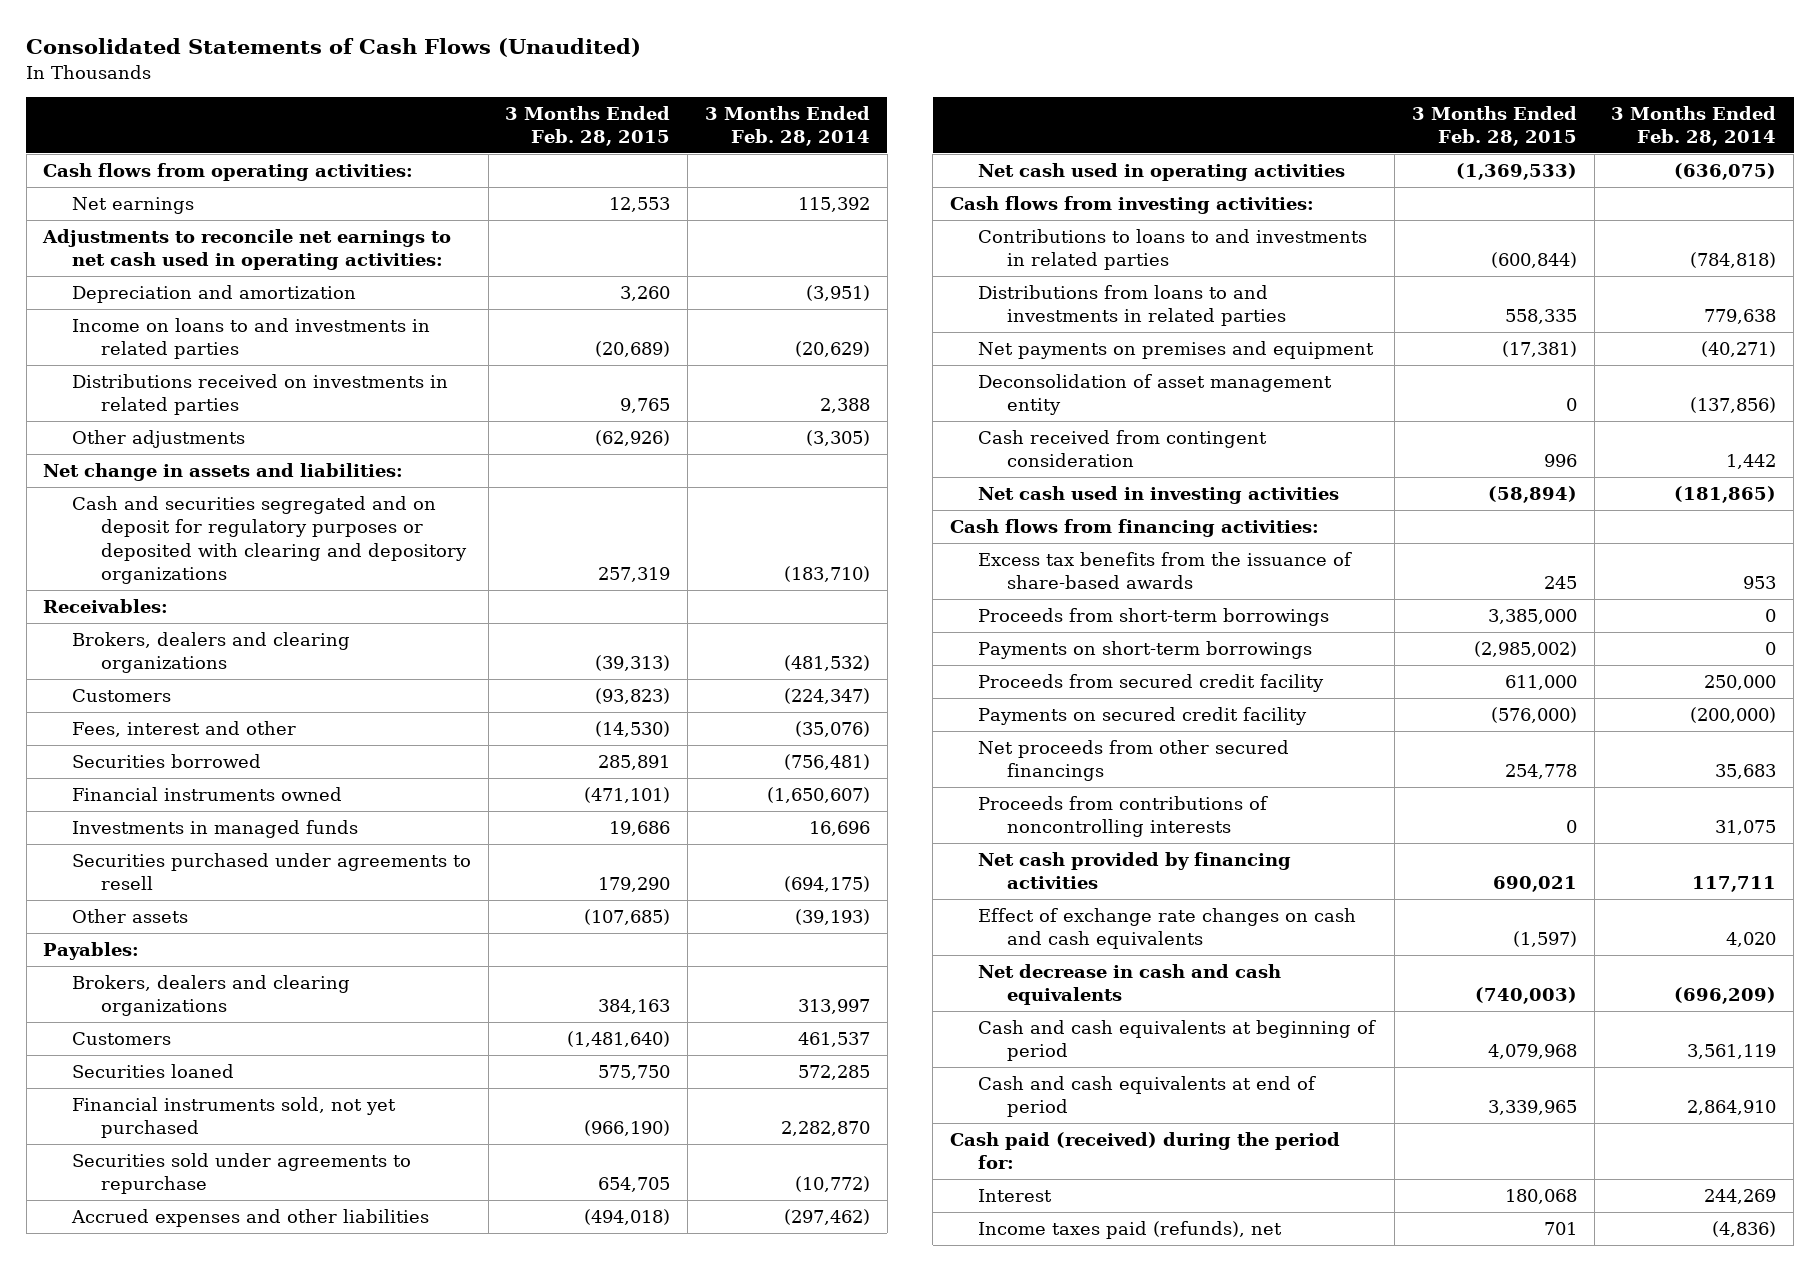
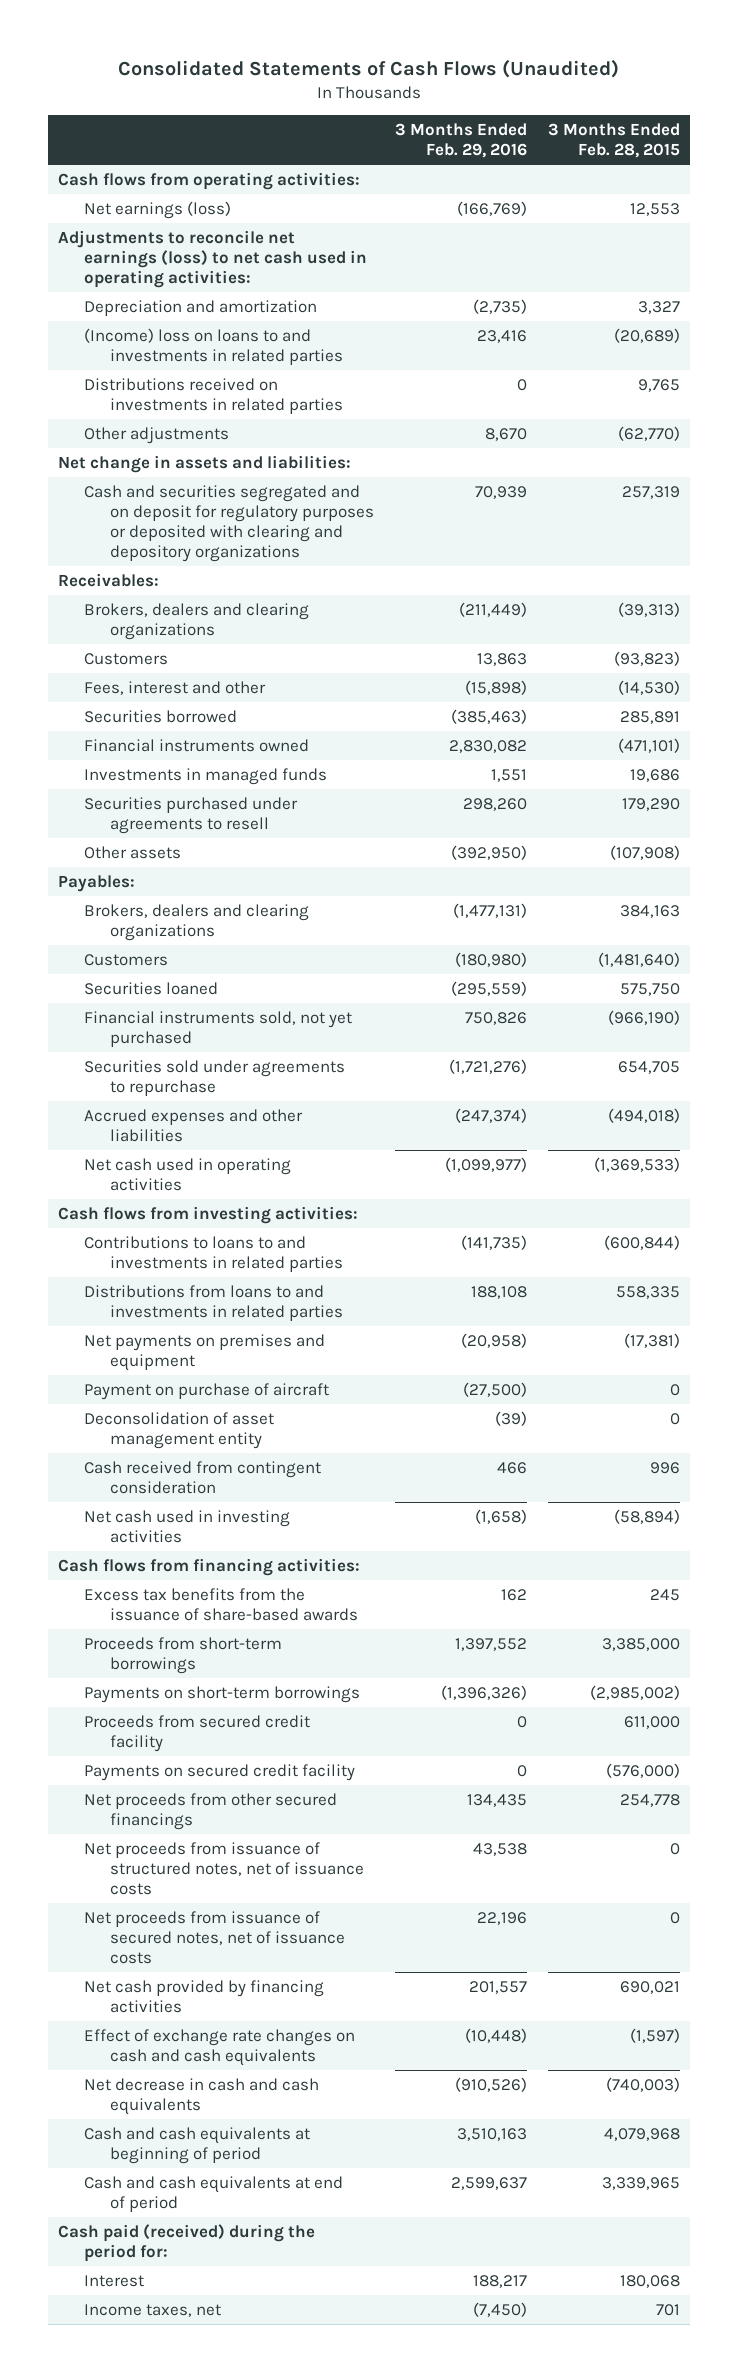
[704,105,870,147] 3 Months Ended Feb. 28, 2014 -> none
none -> [394,123,527,159] 3 Months Ended Feb. 29, 2016
[71,196,194,214] Net earnings -> [84,201,232,220] Net earnings (loss)
[42,228,452,271] Adjustments to reconcile net earnings to net cash used in operating activities: -> [58,230,368,288] Adjustments to reconcile net earnings (loss) to net cash used in operating activities:
[620,285,671,301] 3,260 -> [637,301,680,315] 3,327
[71,317,430,360] Income on loans to and investments in related parties -> [84,328,344,365] (Income) loss on loans to and investments in related parties
[595,429,671,446] (62,926) -> [617,426,680,442] (62,770)
[584,908,671,925] (107,685) -> [609,845,680,861] (107,908)
none -> [84,1383,330,1401] Payment on purchase of aircraft
[978,795,1269,838] Proceeds from contributions of noncontrolling interests -> none
none -> [84,1842,365,1895] Net proceeds from issuance of structured notes, net of issuance costs
none -> [84,1911,346,1964] Net proceeds from issuance of secured notes, net of issuance costs
[978,1220,1283,1239] Income taxes paid (refunds), net -> [84,2304,222,2318] Income taxes, net

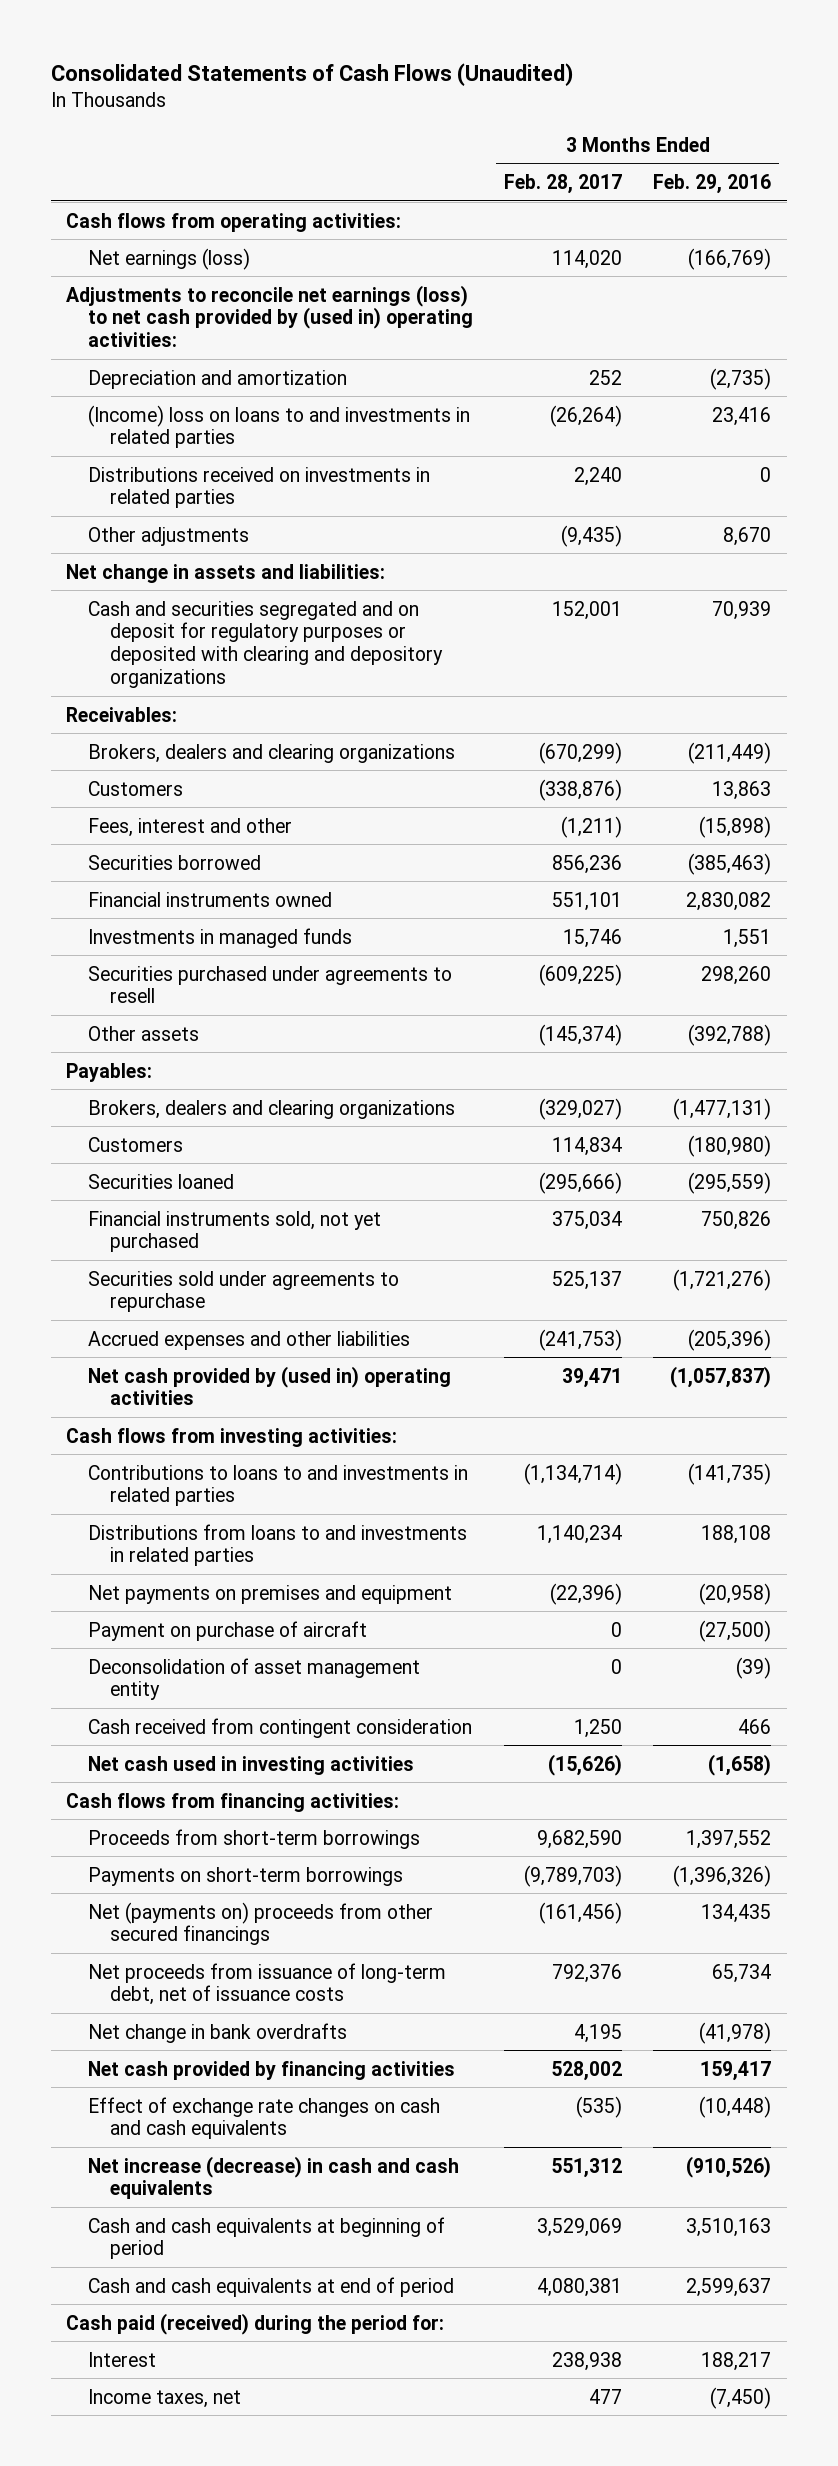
[547,123,680,159] 3 Months Ended Feb. 28, 2015 -> none
none -> [504,174,623,195] Feb. 28, 2017
[58,230,368,288] Adjustments to reconcile net earnings (loss) to net cash used in operating activities: -> [66,284,474,348] Adjustments to reconcile net earnings (loss) to net cash provided by (used in) operating activities:
[450,845,527,861] (392,950) -> [688,1023,772,1046] (392,788)
[454,1108,527,1124] (247,374) -> [688,1328,772,1351] (205,396)
[84,1158,292,1191] Net cash used in operating activities -> [88,1365,452,1406] Net cash provided by (used in) operating activities
[444,1157,527,1173] (1,099,977) -> [670,1365,772,1388] (1,057,837)
[84,1588,359,1621] Excess tax benefits from the issuance of share-based awards -> none
[84,1715,311,1752] Proceeds from secured credit facility -> none
[84,1764,356,1782] Payments on secured credit facility -> none
[84,1911,346,1964] Net proceeds from issuance of secured notes, net of issuance costs -> none
[84,1793,338,1830] Net proceeds from other secured financings -> [88,1901,434,1946] Net (payments on) proceeds from other secured financings
[84,1842,365,1895] Net proceeds from issuance of structured notes, net of issuance costs -> [88,1962,447,2006] Net proceeds from issuance of long-term debt, net of issuance costs
[472,1843,527,1857] 43,538 -> [712,1963,772,1983] 65,734
none -> [88,2022,348,2043] Net change in bank overdrafts
[468,1981,527,1995] 201,557 -> [700,2060,772,2081] 159,417
[84,2078,320,2115] Net decrease in cash and cash equivalents -> [88,2155,460,2200] Net increase (decrease) in cash and cash equivalents

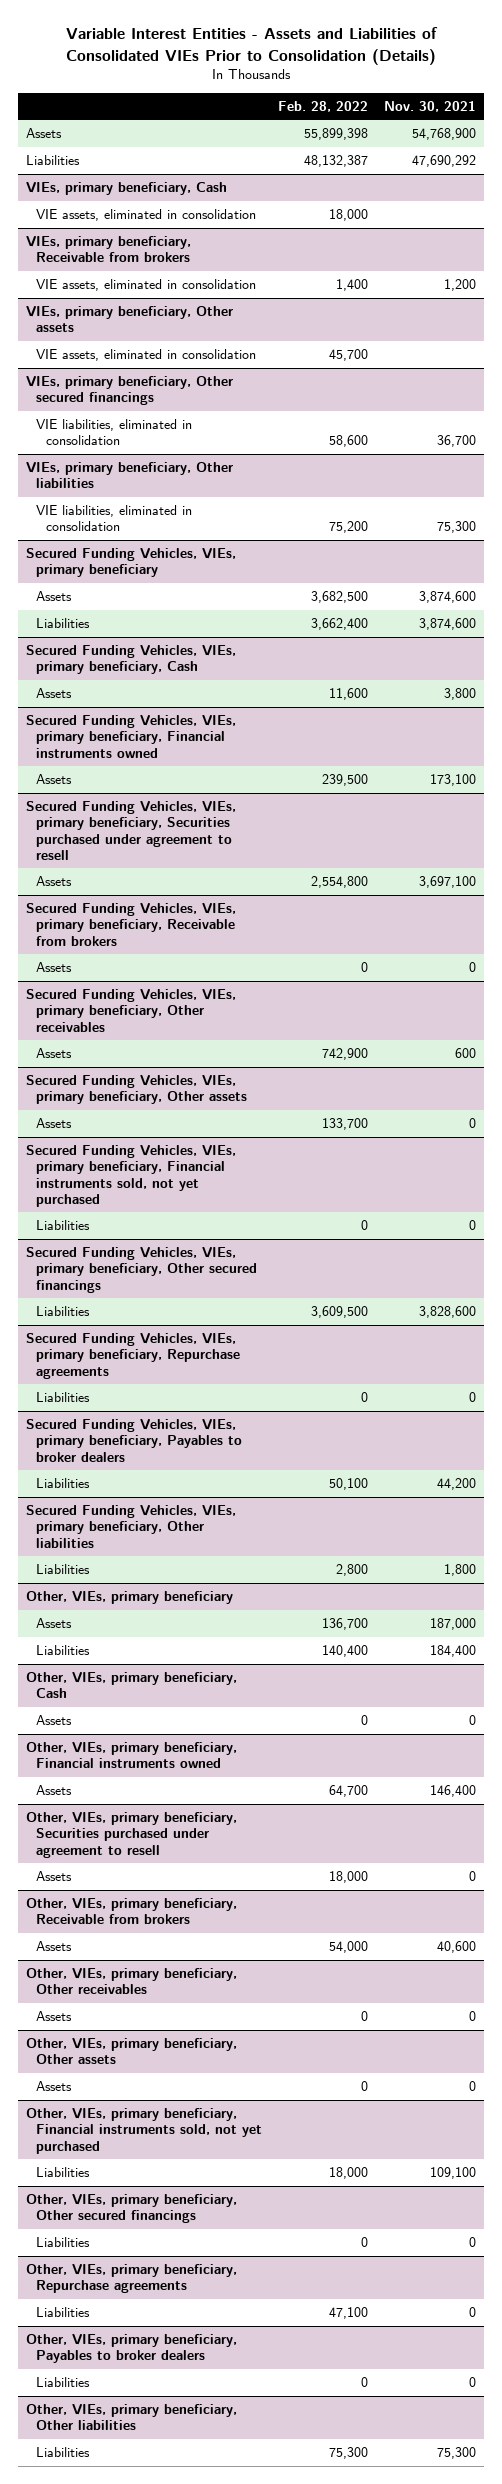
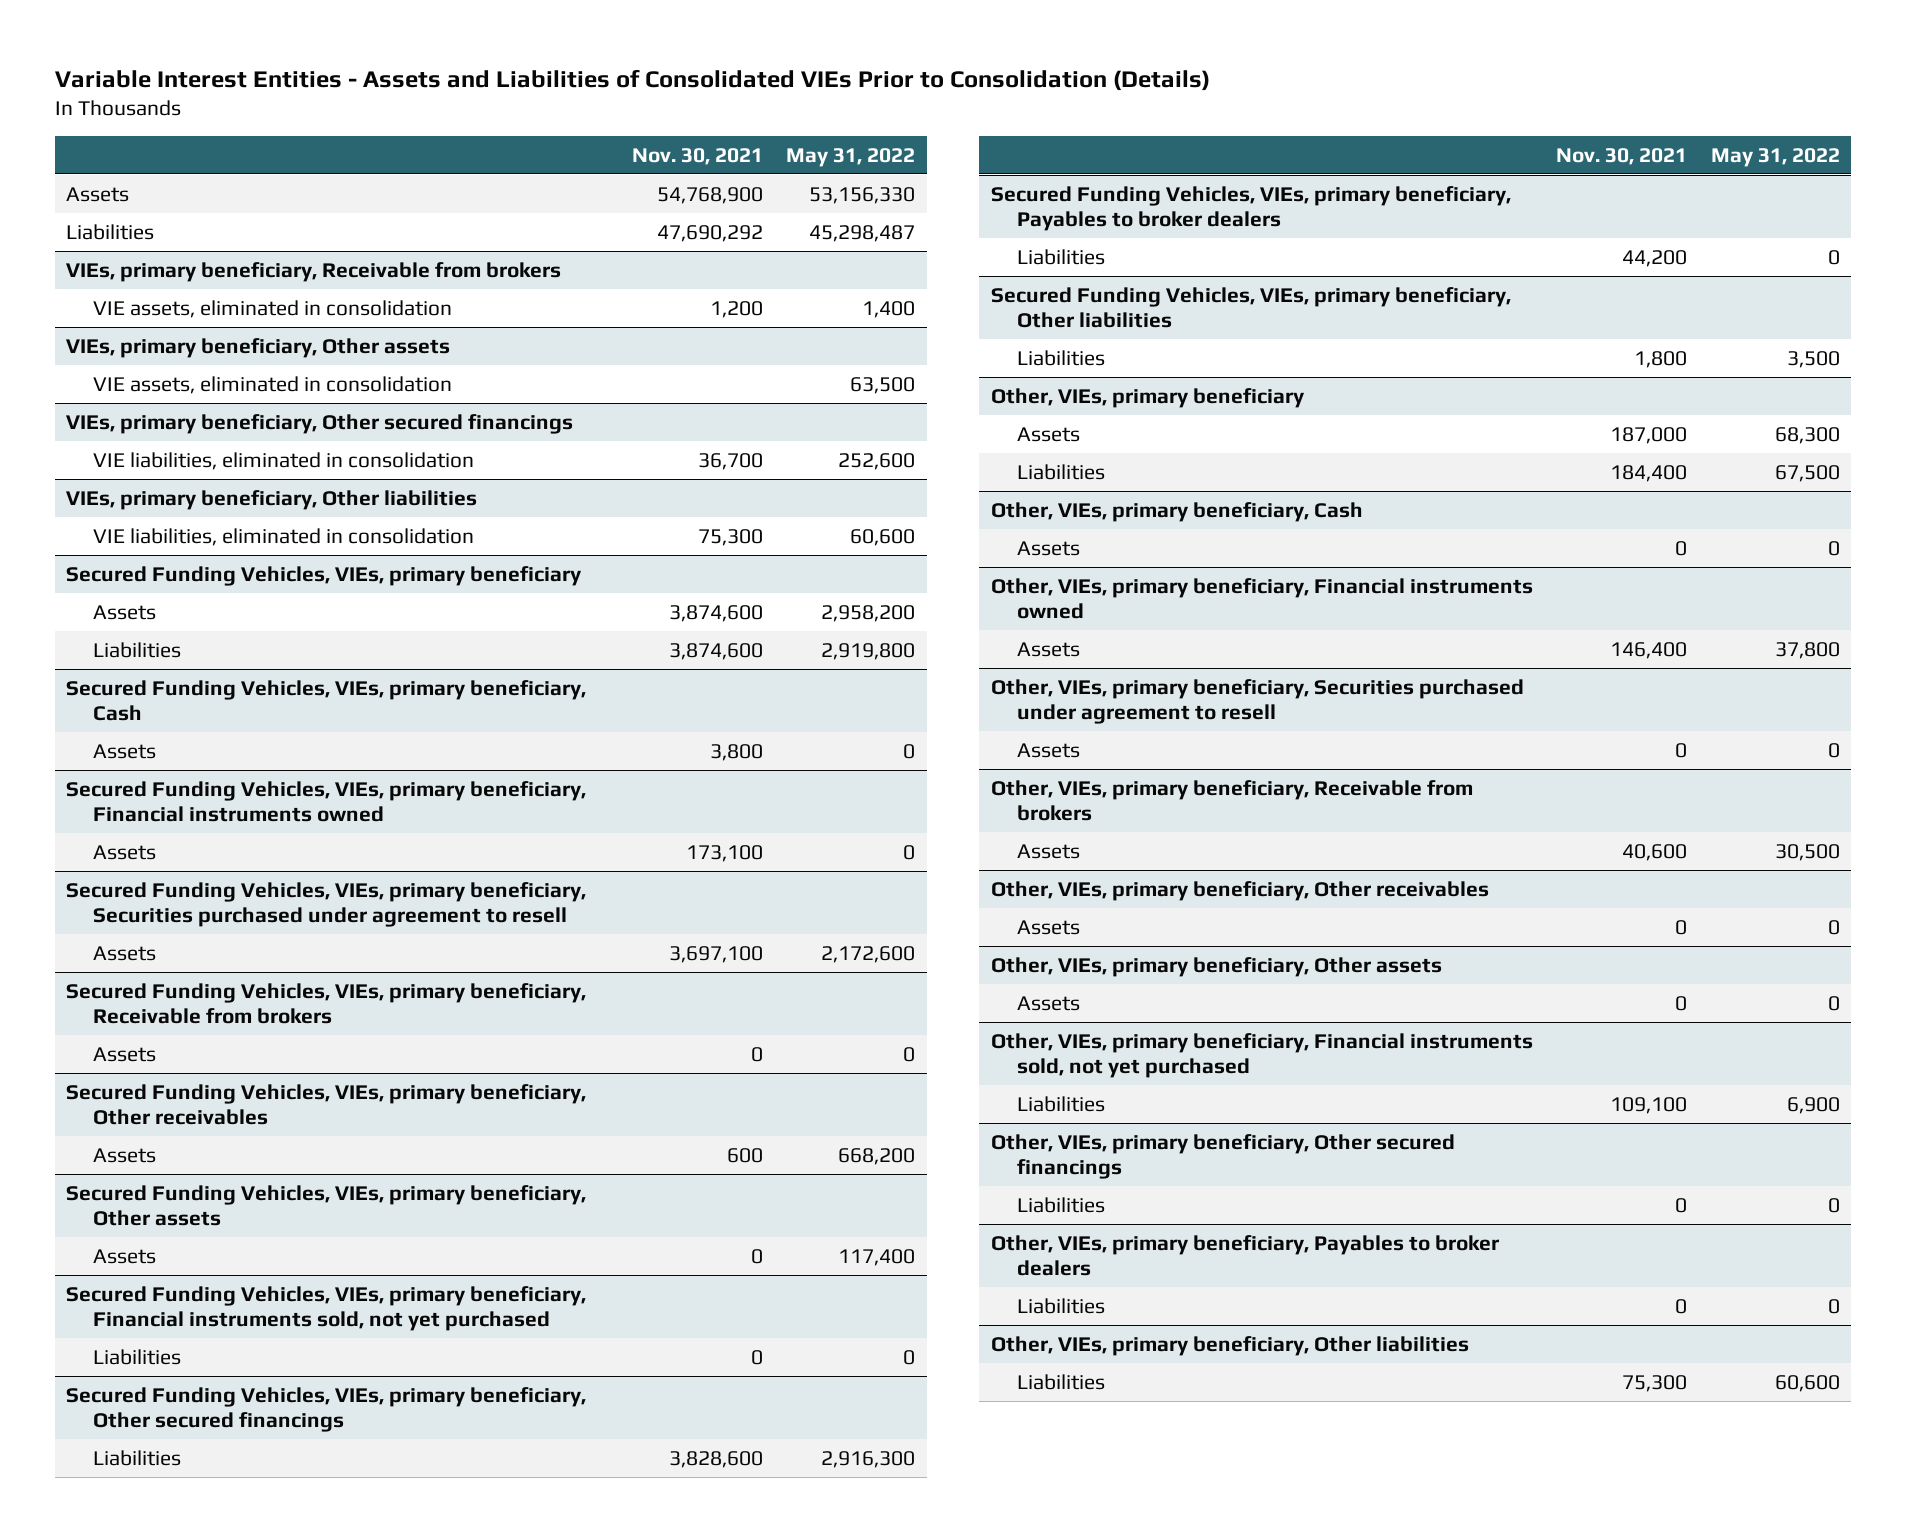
[277,100,368,112] Feb. 28, 2022 -> none
none -> [786,147,916,167] May 31, 2022
[25,182,227,196] VIEs, primary beneficiary, Cash -> none
[35,209,256,222] VIE assets, eliminated in consolidation -> none
[25,1333,240,1379] Secured Funding Vehicles, VIEs, primary beneficiary, Repurchase agreements -> none
[35,1392,90,1403] Liabilities -> none
[25,2264,237,2294] Other, VIEs, primary beneficiary, Repurchase agreements -> none
[35,2307,90,2318] Liabilities -> none

